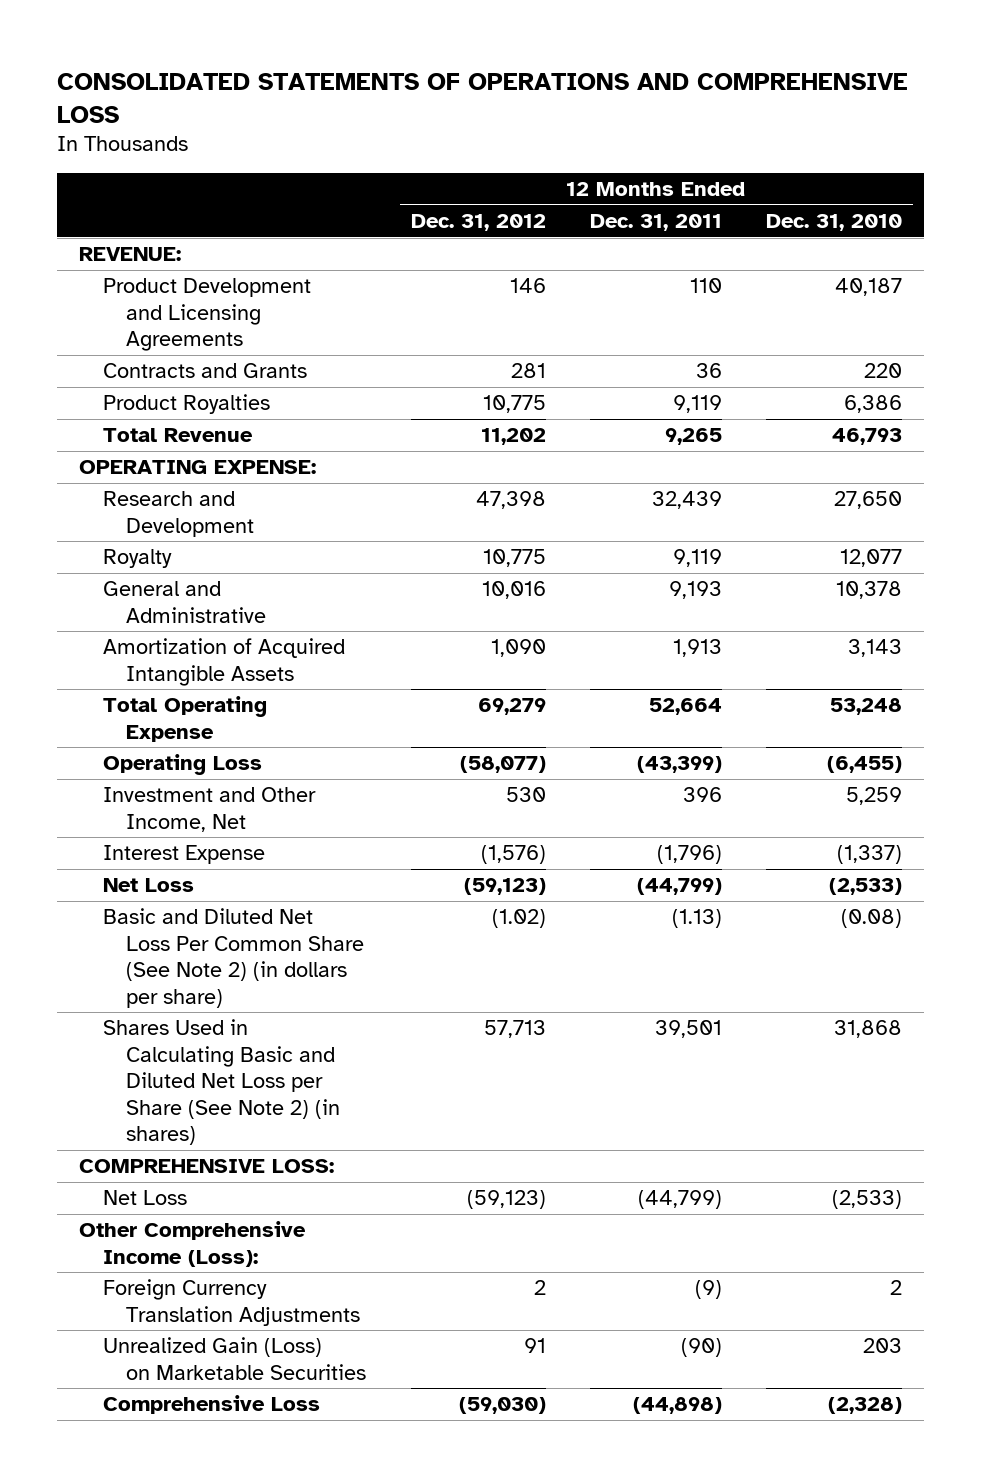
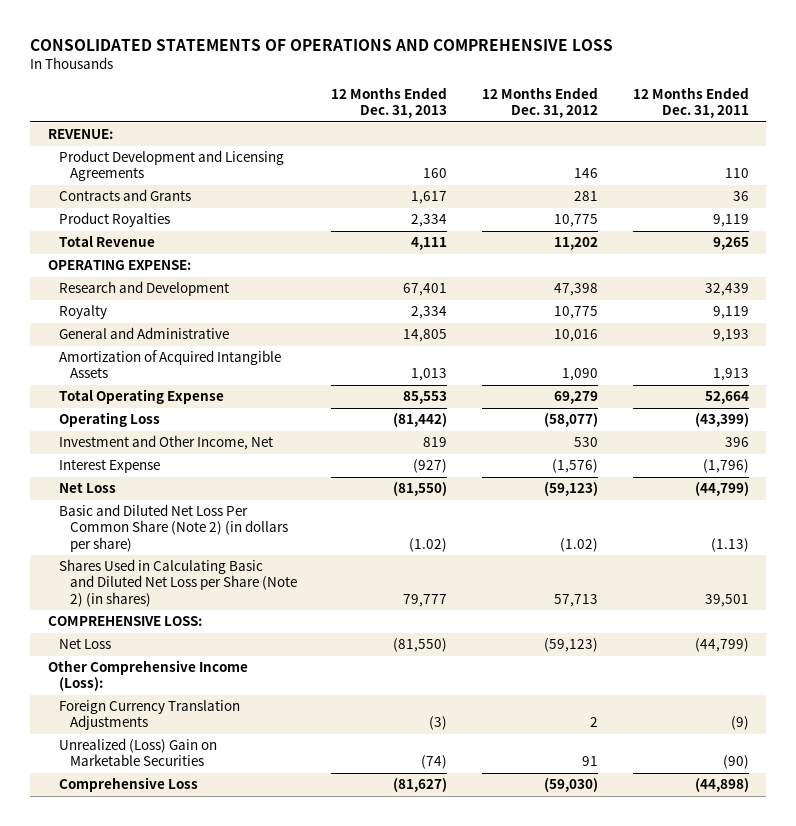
[766,213,903,231] Dec. 31, 2010 -> none
none -> [331,86,448,119] 12 Months Ended Dec. 31, 2013
[102,908,365,1008] Basic and Diluted Net Loss Per Common Share (See Note 2) (in dollars per share) -> [58,504,288,552] Basic and Diluted Net Loss Per Common Share (Note 2) (in dollars per share)
[102,1019,341,1146] Shares Used in Calculating Basic and Diluted Net Loss per Share (See Note 2) (in shares) -> [58,559,297,607] Shares Used in Calculating Basic and Diluted Net Loss per Share (Note 2) (in shares)
[102,1337,367,1380] Unrealized Gain (Loss) on Marketable Securities -> [58,738,217,767] Unrealized (Loss) Gain on Marketable Securities

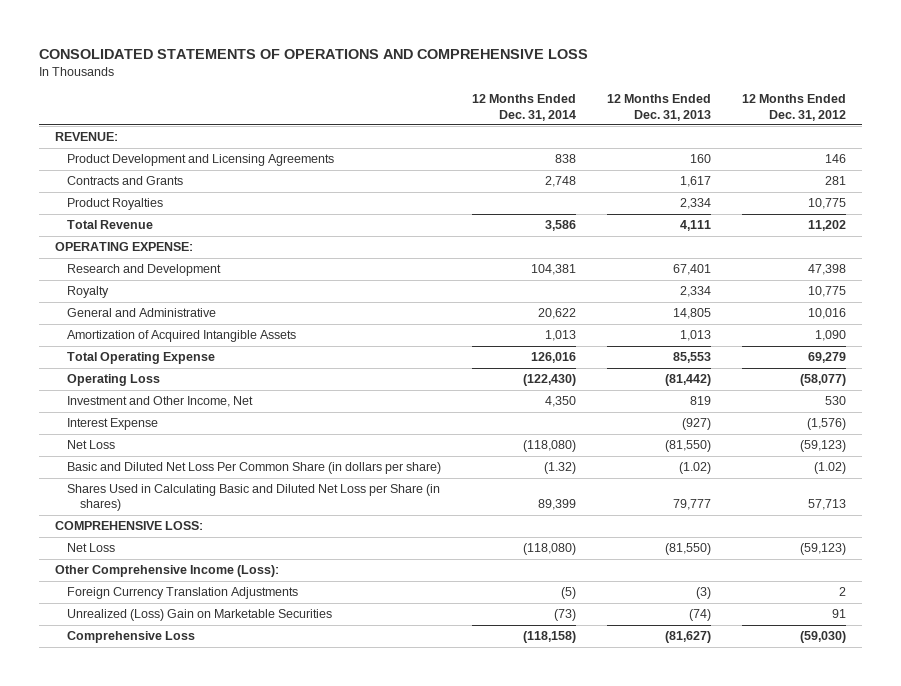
[632,86,749,119] 12 Months Ended Dec. 31, 2011 -> none
none -> [472,94,577,121] 12 Months Ended Dec. 31, 2014
[58,504,288,552] Basic and Diluted Net Loss Per Common Share (Note 2) (in dollars per share) -> [67,462,442,475] Basic and Diluted Net Loss Per Common Share (in dollars per share)
[58,559,297,607] Shares Used in Calculating Basic and Diluted Net Loss per Share (Note 2) (in shares) -> [67,484,441,512] Shares Used in Calculating Basic and Diluted Net Loss per Share (in shares)

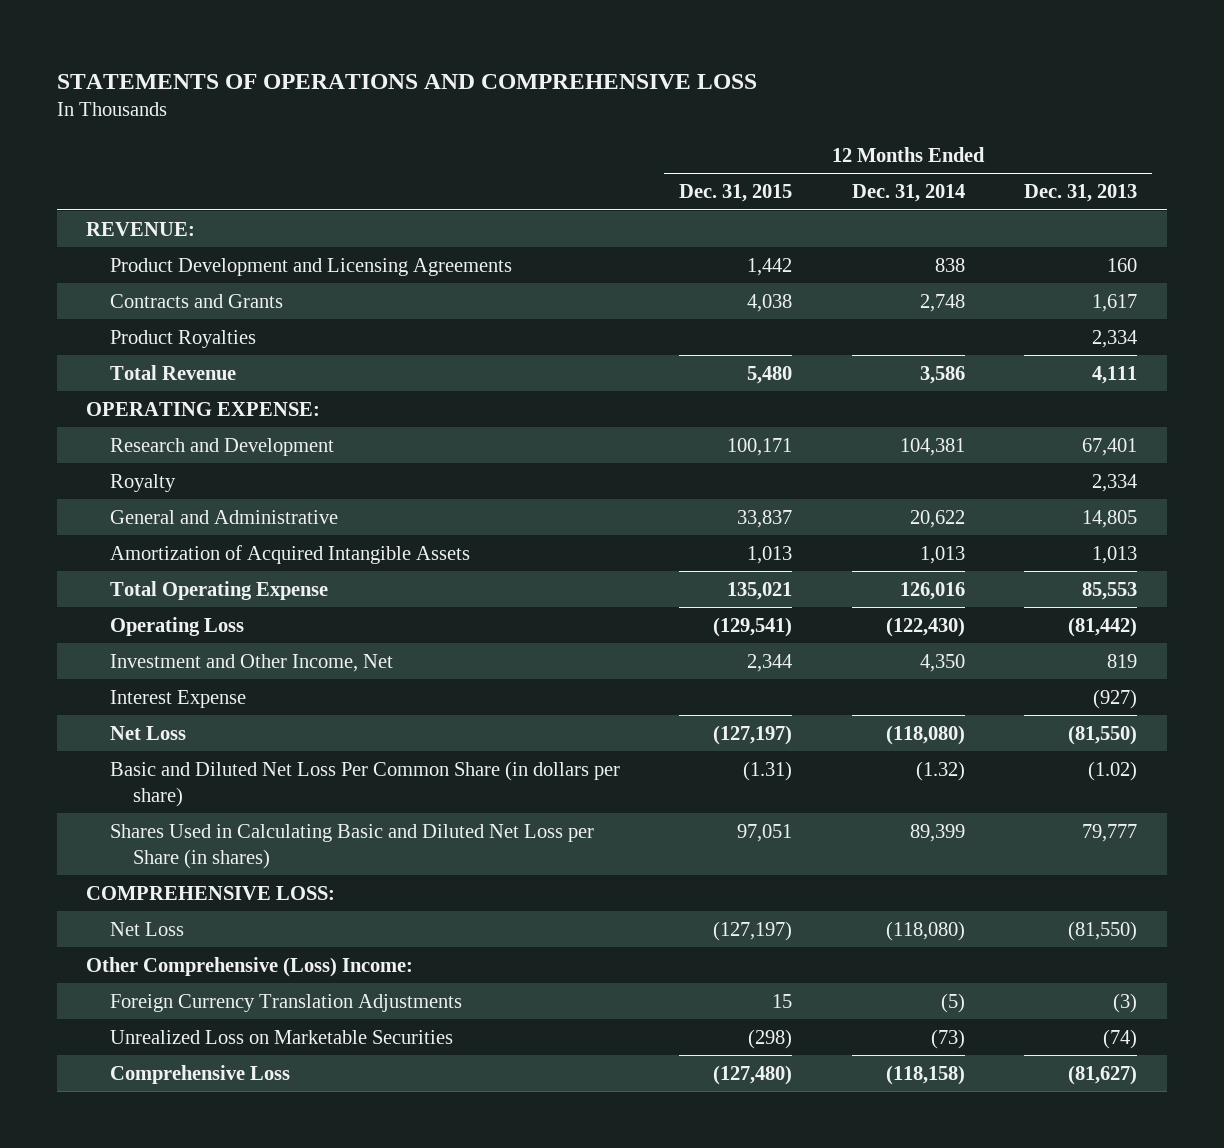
[39,48,589,59] CONSOLIDATED STATEMENTS OF OPERATIONS AND COMPREHENSIVE LOSS -> [56,73,757,89] STATEMENTS OF OPERATIONS AND COMPREHENSIVE LOSS
[742,94,847,121] 12 Months Ended Dec. 31, 2012 -> none
none -> [679,184,793,203] Dec. 31, 2015
[54,565,279,578] Other Comprehensive Income (Loss): -> [86,956,414,977] Other Comprehensive (Loss) Income:
[67,609,333,622] Unrealized (Loss) Gain on Marketable Securities -> [109,1029,453,1044] Unrealized Loss on Marketable Securities

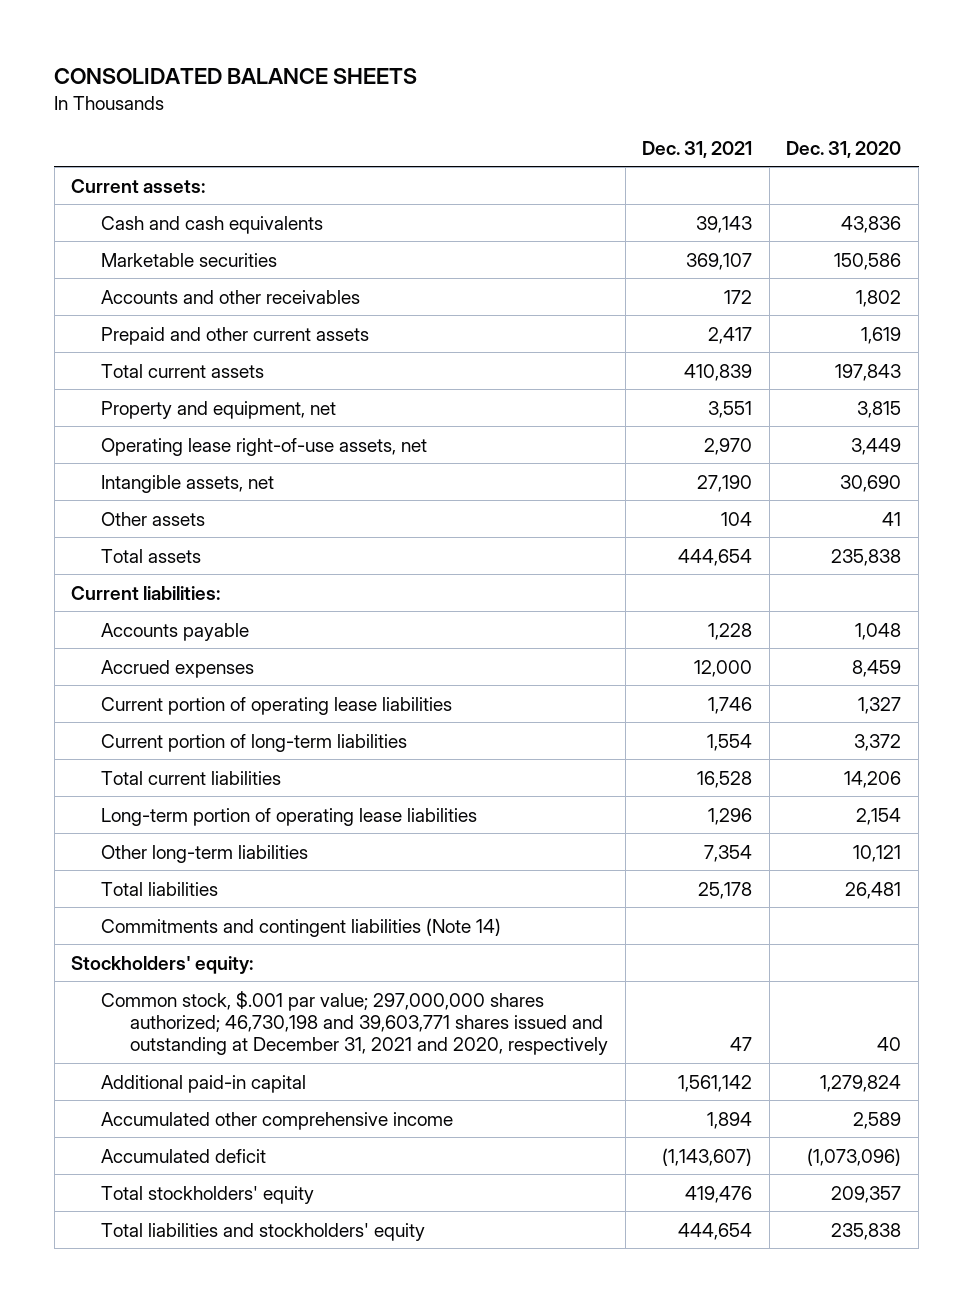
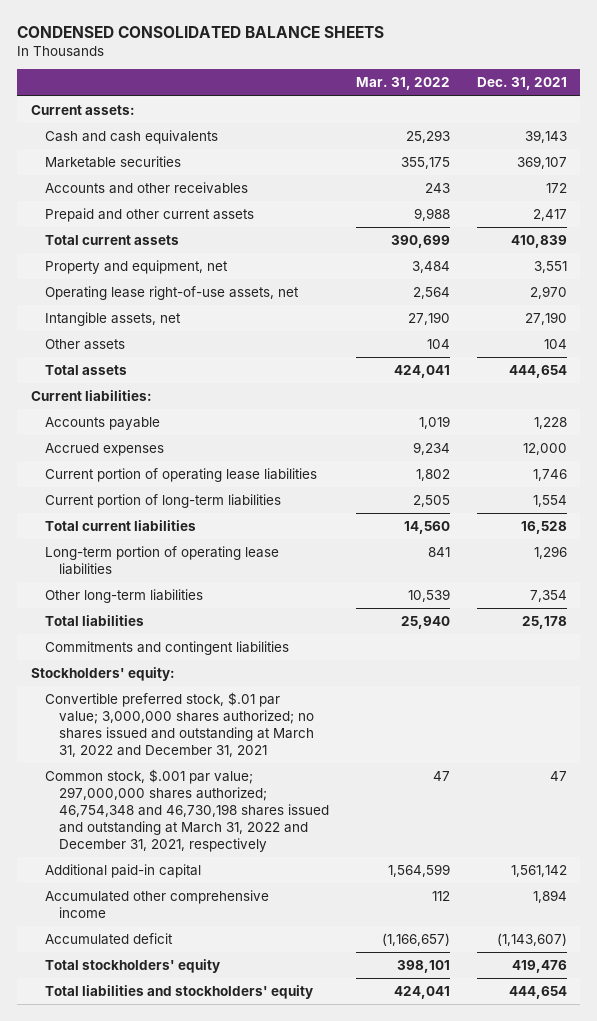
[54,67,418,84] CONSOLIDATED BALANCE SHEETS -> [17,26,385,39] CONDENSED CONSOLIDATED BALANCE SHEETS
[786,140,902,158] Dec. 31, 2020 -> none
none -> [355,77,450,91] Mar. 31, 2022
[100,917,501,937] Commitments and contingent liabilities (Note 14) -> [44,641,289,656] Commitments and contingent liabilities
none -> [44,692,315,757] Convertible preferred stock, $.01 par value; 3,000,000 shares authorized; no shares issued and outstanding at March 31, 2022 and December 31, 2021
[100,990,609,1056] Common stock, $.001 par value; 297,000,000 shares authorized; 46,730,198 and 39,603,771 shares issued and outstanding at December 31, 2021 and 2020, respectively -> [44,769,330,852] Common stock, $.001 par value; 297,000,000 shares authorized; 46,754,348 and 46,730,198 shares issued and outstanding at March 31, 2022 and December 31, 2021, respectively

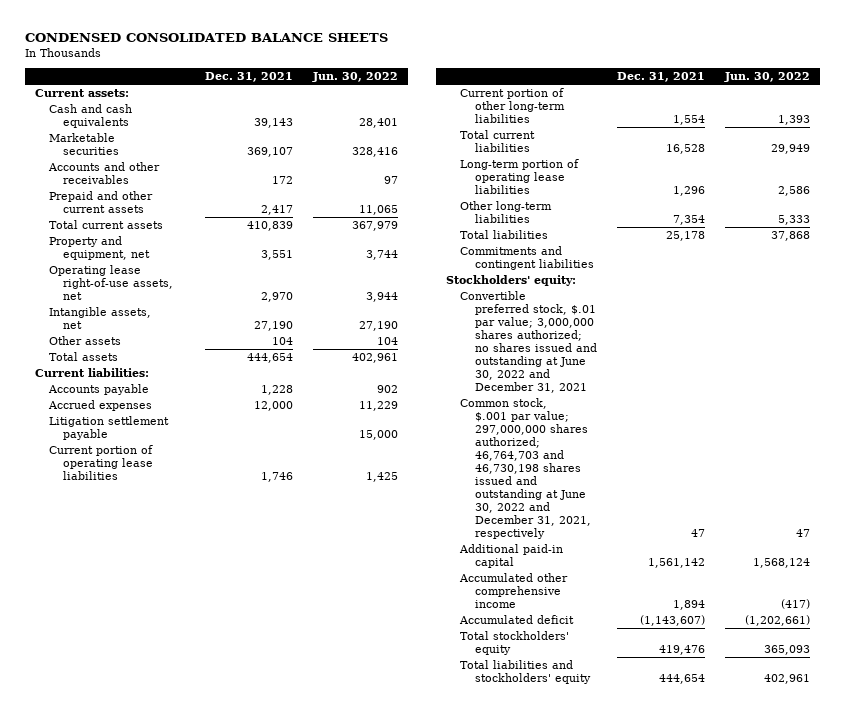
[355,77,450,91] Mar. 31, 2022 -> none
none -> [312,72,399,83] Jun. 30, 2022
none -> [48,416,169,441] Litigation settlement payable
[44,494,281,509] Current portion of long-term liabilities -> [460,88,565,124] Current portion of other long-term liabilities
[44,692,315,757] Convertible preferred stock, $.01 par value; 3,000,000 shares authorized; no shares issued and outstanding at March 31, 2022 and December 31, 2021 -> [460,291,597,393] Convertible preferred stock, $.01 par value; 3,000,000 shares authorized; no shares issued and outstanding at June 30, 2022 and December 31, 2021
[44,769,330,852] Common stock, $.001 par value; 297,000,000 shares authorized; 46,754,348 and 46,730,198 shares issued and outstanding at March 31, 2022 and December 31, 2021, respectively -> [460,398,591,539] Common stock, $.001 par value; 297,000,000 shares authorized; 46,764,703 and 46,730,198 shares issued and outstanding at June 30, 2022 and December 31, 2021, respectively

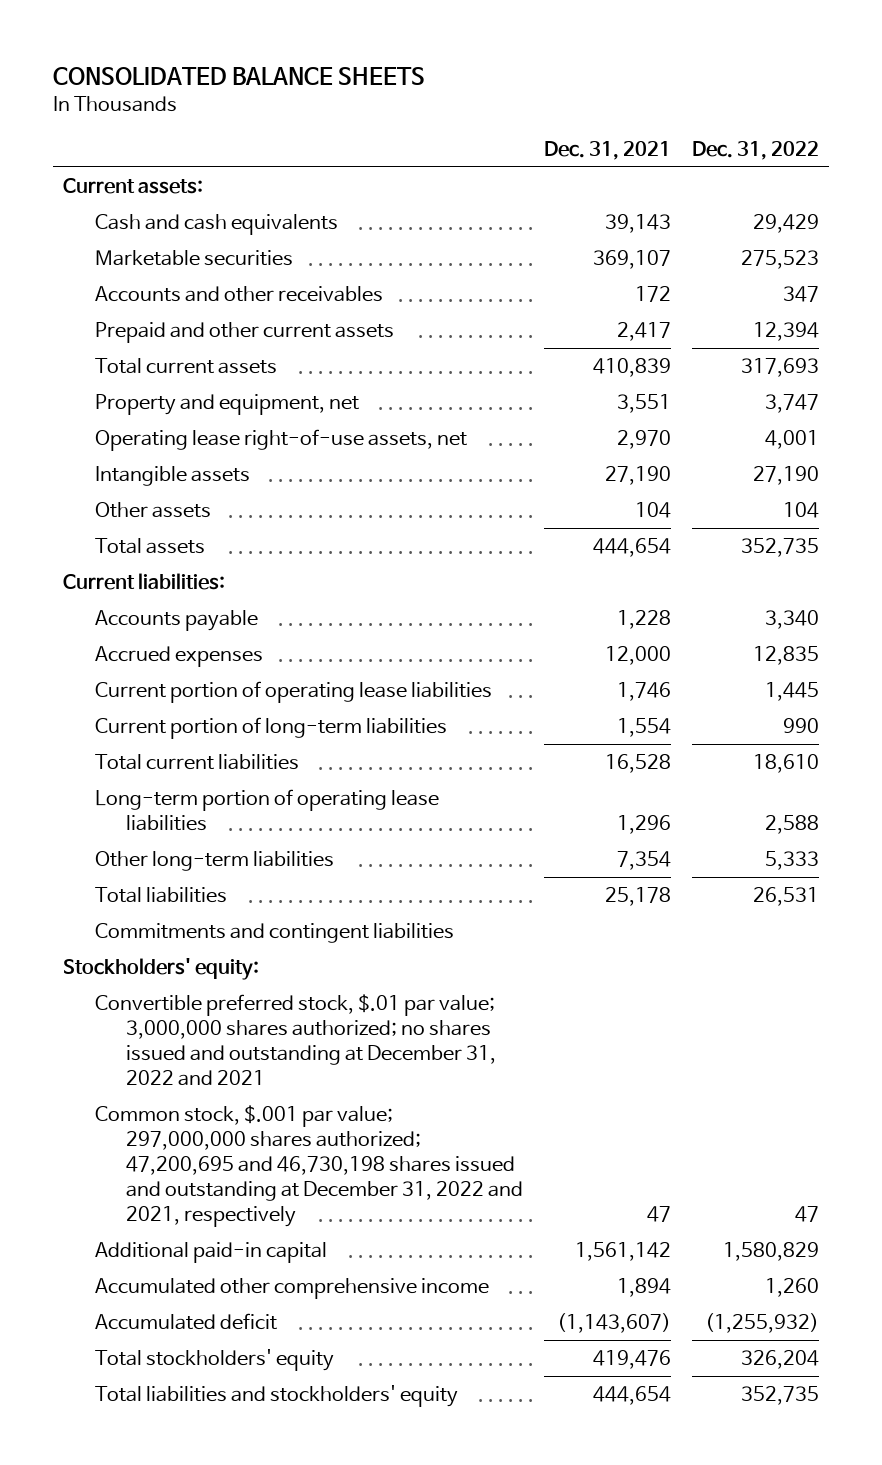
[24,32,388,42] CONDENSED CONSOLIDATED BALANCE SHEETS -> [53,67,426,86] CONSOLIDATED BALANCE SHEETS
[312,72,399,83] Jun. 30, 2022 -> none
none -> [691,140,819,160] Dec. 31, 2022
[48,307,151,330] Intangible assets, net -> [94,466,250,487] Intangible assets
[48,416,169,441] Litigation settlement payable -> none
[460,88,565,124] Current portion of other long-term liabilities -> [94,717,447,740] Current portion of long-term liabilities
[460,291,597,393] Convertible preferred stock, $.01 par value; 3,000,000 shares authorized; no shares issued and outstanding at June 30, 2022 and December 31, 2021 -> [94,994,497,1087] Convertible preferred stock, $.01 par value; 3,000,000 shares authorized; no shares issued and outstanding at December 31, 2022 and 2021
[460,398,591,539] Common stock, $.001 par value; 297,000,000 shares authorized; 46,764,703 and 46,730,198 shares issued and outstanding at June 30, 2022 and December 31, 2021, respectively -> [94,1105,524,1228] Common stock, $.001 par value; 297,000,000 shares authorized; 47,200,695 and 46,730,198 shares issued and outstanding at December 31, 2022 and 2021, respectively

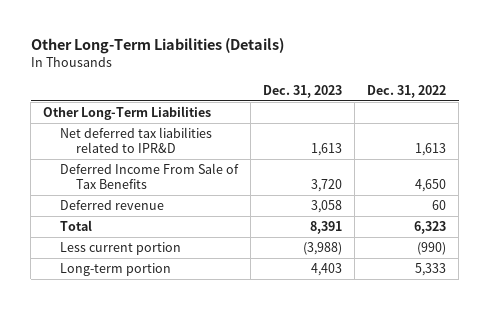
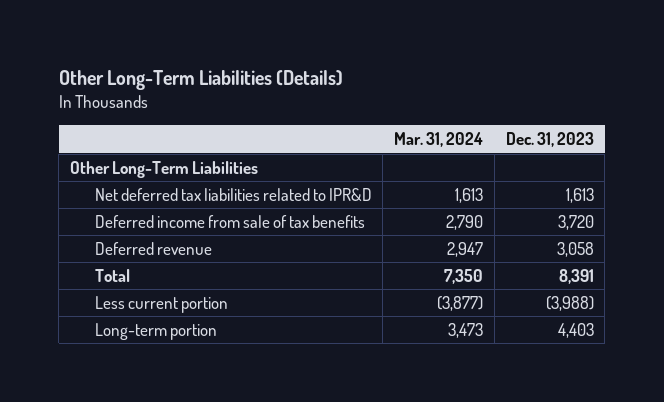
[367,85,447,99] Dec. 31, 2022 -> none
none -> [394,132,484,148] Mar. 31, 2024
[59,163,239,189] Deferred Income From Sale of Tax Benefits -> [94,214,365,228] Deferred income from sale of tax benefits

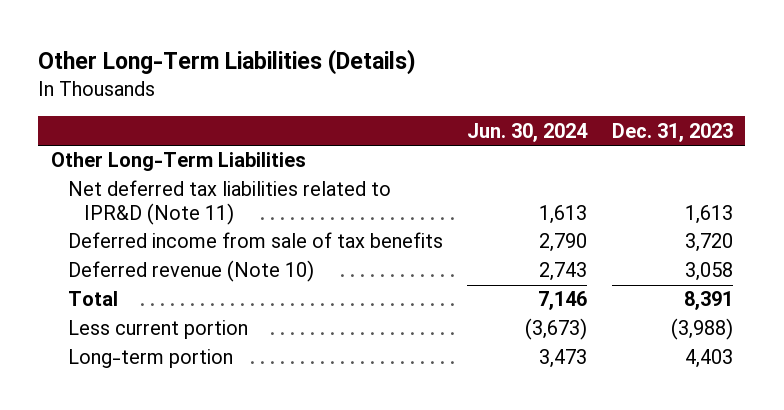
[394,132,484,148] Mar. 31, 2024 -> none
none -> [467,122,589,142] Jun. 30, 2024
[94,187,372,201] Net deferred tax liabilities related to IPR&D -> [67,180,391,225] Net deferred tax liabilities related to IPR&D (Note 11)
[94,241,212,255] Deferred revenue -> [67,260,314,283] Deferred revenue (Note 10)

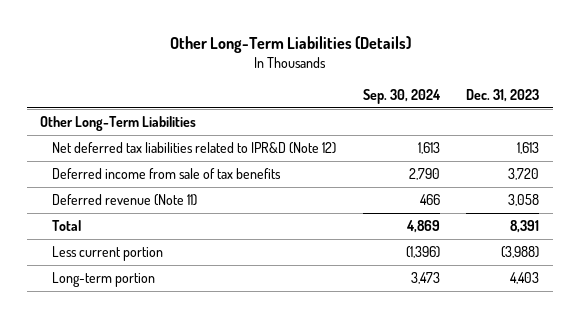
[467,122,589,142] Jun. 30, 2024 -> none
none -> [362,88,441,104] Sep. 30, 2024
[67,180,391,225] Net deferred tax liabilities related to IPR&D (Note 11) -> [51,142,336,155] Net deferred tax liabilities related to IPR&D (Note 12)
[67,260,314,283] Deferred revenue (Note 10) -> [51,194,197,207] Deferred revenue (Note 11)

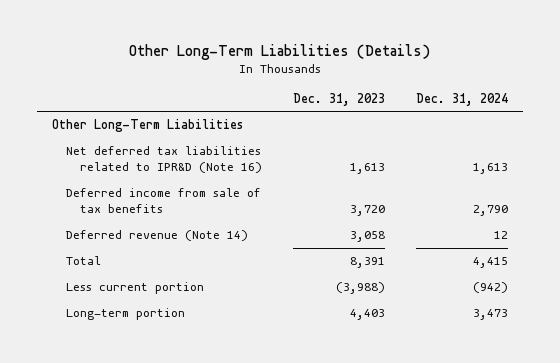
[362,88,441,104] Sep. 30, 2024 -> none
none -> [415,92,508,106] Dec. 31, 2024
[51,142,336,155] Net deferred tax liabilities related to IPR&D (Note 12) -> [66,146,262,174] Net deferred tax liabilities related to IPR&D (Note 16)
[51,194,197,207] Deferred revenue (Note 11) -> [66,230,249,242] Deferred revenue (Note 14)

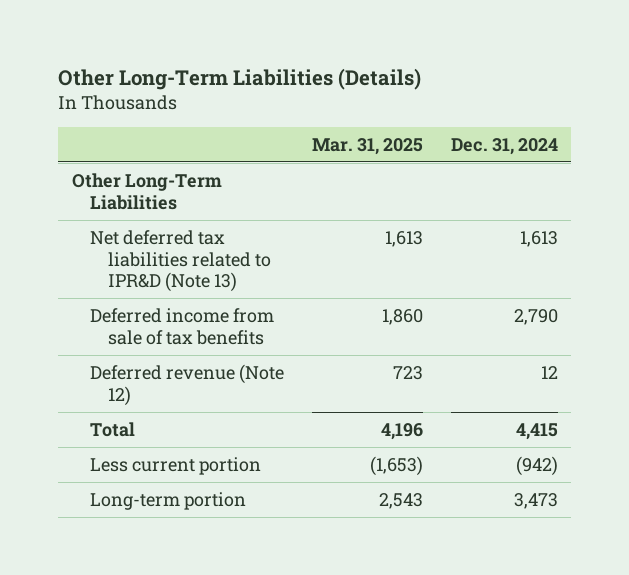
[292,92,385,106] Dec. 31, 2023 -> none
none -> [311,137,423,155] Mar. 31, 2025
[66,146,262,174] Net deferred tax liabilities related to IPR&D (Note 16) -> [89,229,271,293] Net deferred tax liabilities related to IPR&D (Note 13)
[66,230,249,242] Deferred revenue (Note 14) -> [89,363,284,406] Deferred revenue (Note 12)

